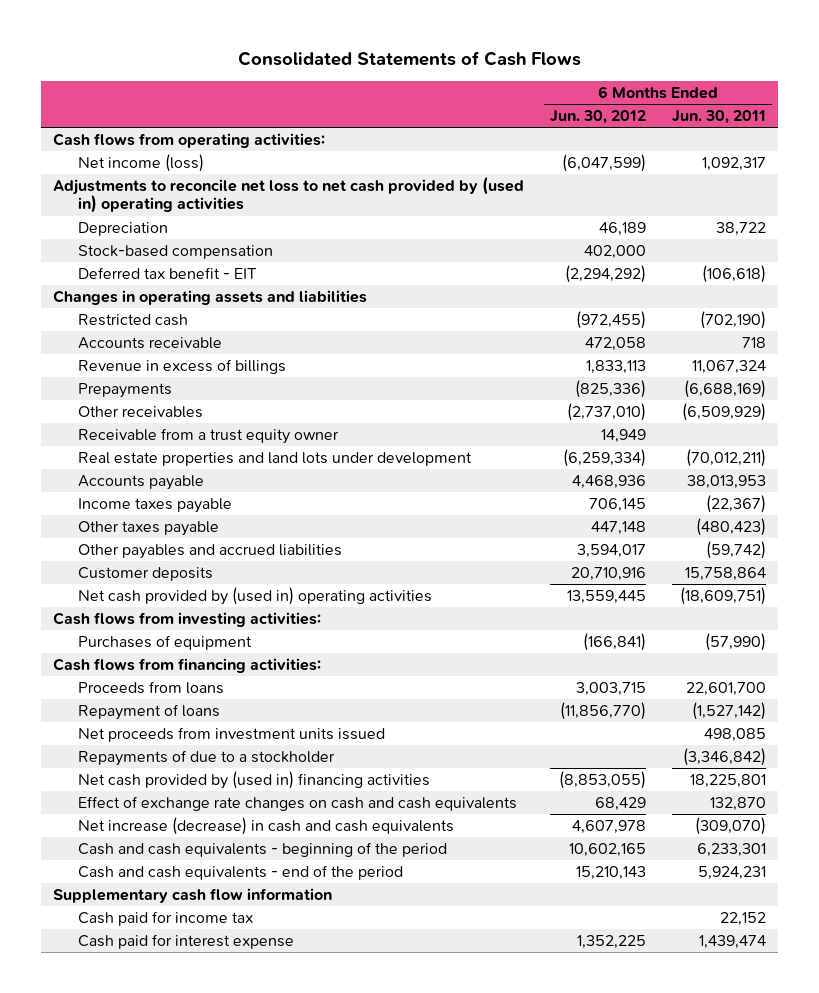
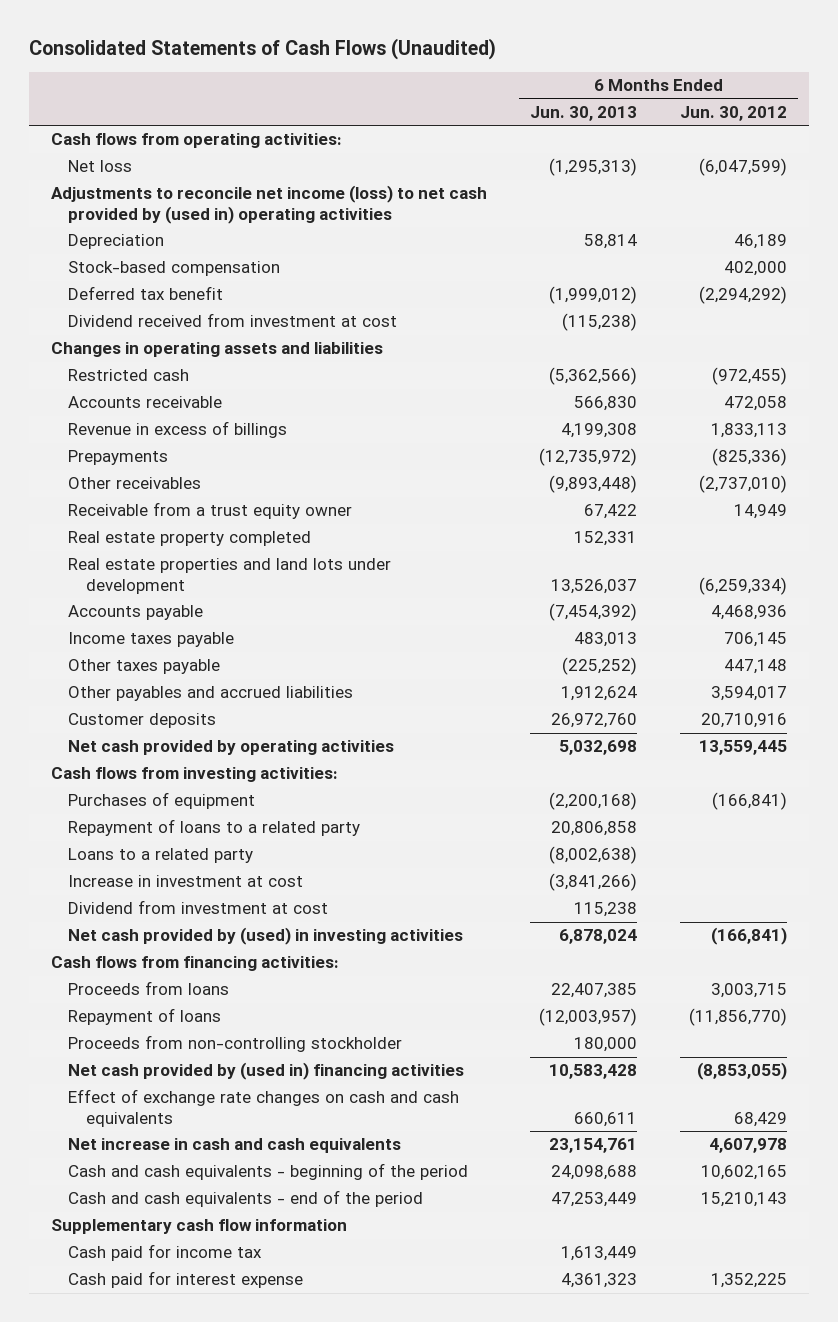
[237,51,581,67] Consolidated Statements of Cash Flows -> [29,38,497,61] Consolidated Statements of Cash Flows (Unaudited)
[671,110,766,125] Jun. 30, 2011 -> none
none -> [529,105,637,121] Jun. 30, 2013
[77,153,204,172] Net income (loss) -> [68,160,133,173] Net loss
[53,176,525,214] Adjustments to reconcile net loss to net cash provided by (used in) operating activities -> [50,185,487,224] Adjustments to reconcile net income (loss) to net cash provided by (used in) operating activities
[77,266,257,279] Deferred tax benefit - EIT -> [68,286,224,301] Deferred tax benefit
none -> [68,313,398,328] Dividend received from investment at cost
none -> [68,531,312,547] Real estate property completed
[77,586,432,605] Net cash provided by (used in) operating activities -> [68,740,395,756] Net cash provided by operating activities
none -> [68,819,361,837] Repayment of loans to a related party
none -> [68,848,254,864] Loans to a related party
none -> [68,875,304,888] Increase in investment at cost
none -> [68,900,329,915] Dividend from investment at cost
none -> [68,927,464,946] Net cash provided by (used) in investing activities
[77,726,385,742] Net proceeds from investment units issued -> none
[77,749,335,766] Repayments of due to a stockholder -> none
none -> [68,1035,403,1053] Proceeds from non-controlling stockholder
[77,816,454,835] Net increase (decrease) in cash and cash equivalents -> [68,1138,402,1154] Net increase in cash and cash equivalents

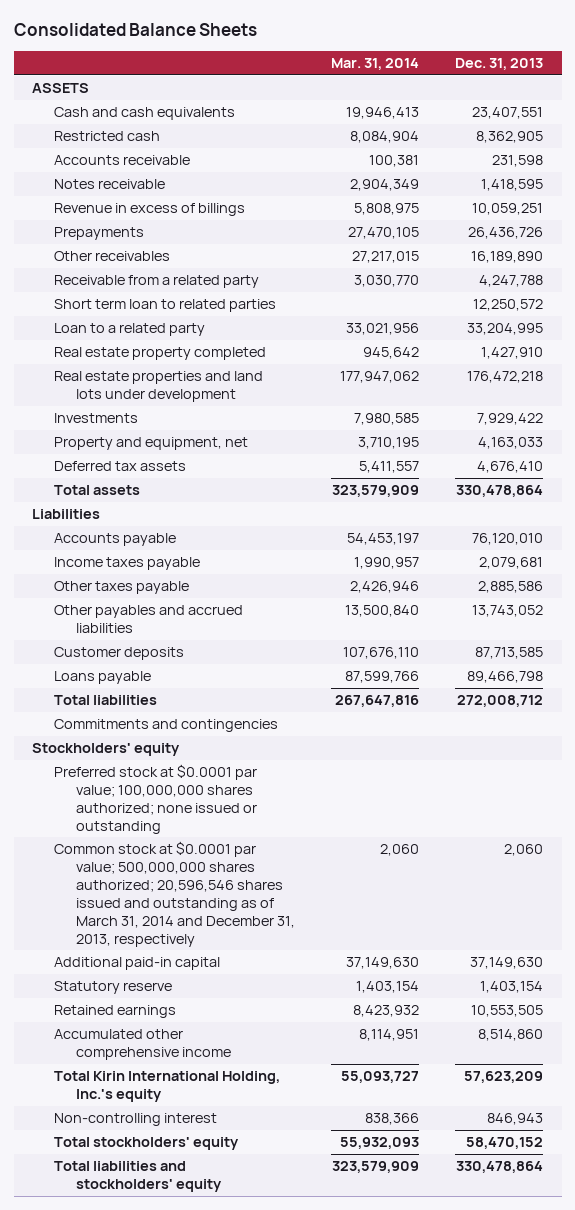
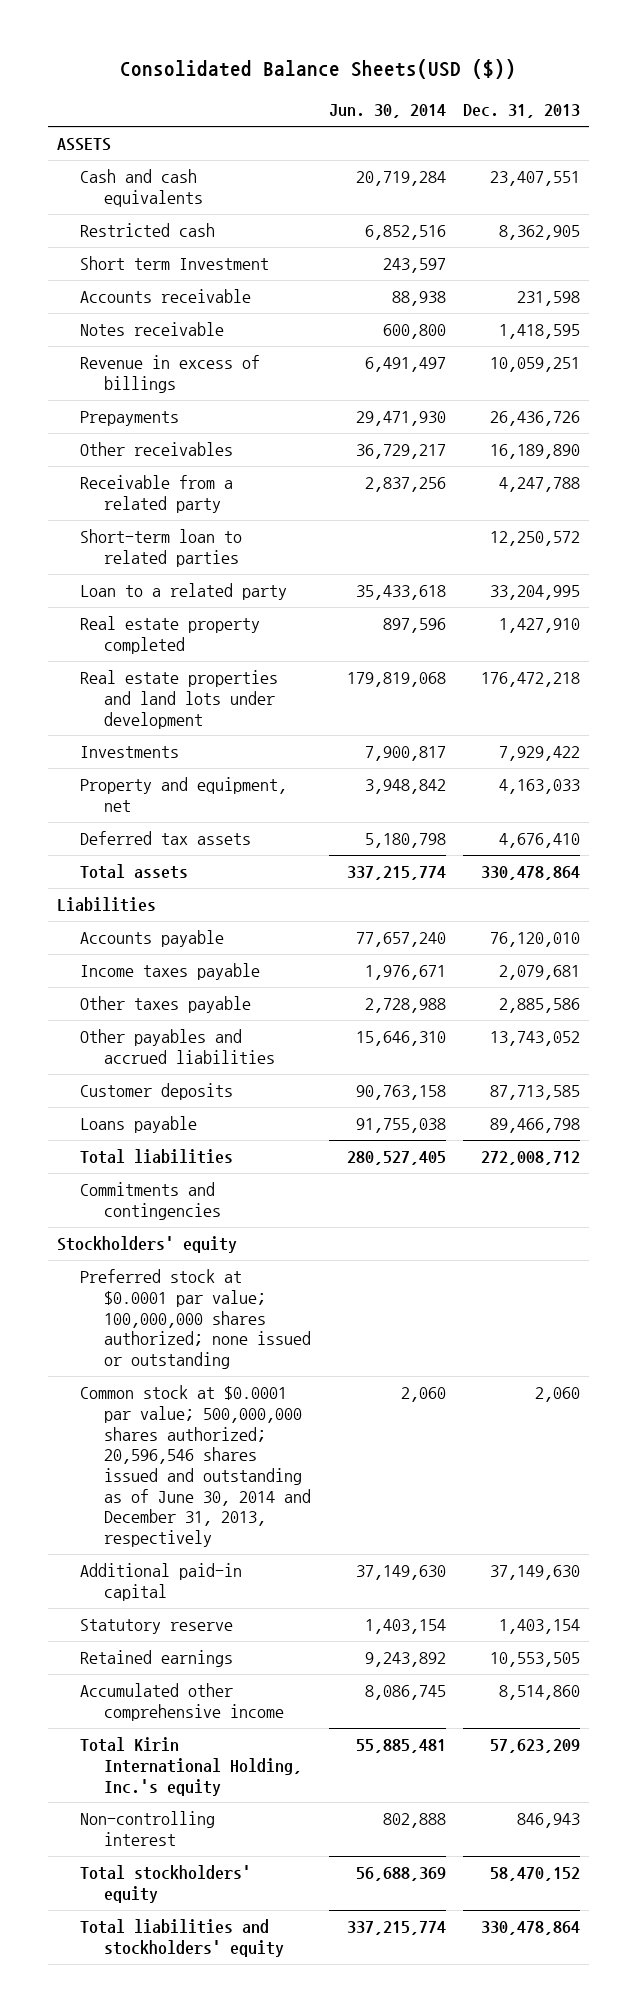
[13,23,257,37] Consolidated Balance Sheets -> [120,59,517,80] Consolidated Balance Sheets(USD ($))
[331,58,420,71] Mar. 31, 2014 -> none
none -> [328,104,446,119] Jun. 30, 2014
none -> [80,256,270,271] Short term Investment
[54,299,277,313] Short term loan to related parties -> [80,529,243,567] Short-term loan to related parties
[54,841,296,947] Common stock at $0.0001 par value; 500,000,000 shares authorized; 20,596,546 shares issued and outstanding as of March 31, 2014 and December 31, 2013, respectively -> [80,1385,311,1548] Common stock at $0.0001 par value; 500,000,000 shares authorized; 20,596,546 shares issued and outstanding as of June 30, 2014 and December 31, 2013, respectively

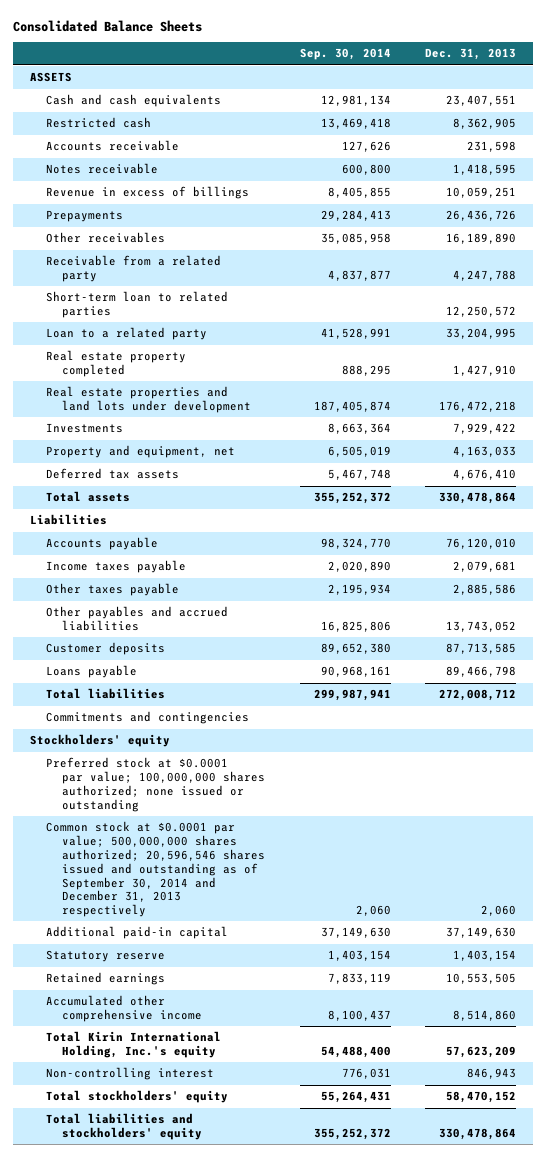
[120,59,517,80] Consolidated Balance Sheets(USD ($)) -> [12,19,202,32] Consolidated Balance Sheets
[328,104,446,119] Jun. 30, 2014 -> none
none -> [299,48,391,61] Sep. 30, 2014
[80,256,270,271] Short term Investment -> none
[80,1385,311,1548] Common stock at $0.0001 par value; 500,000,000 shares authorized; 20,596,546 shares issued and outstanding as of June 30, 2014 and December 31, 2013, respectively -> [46,821,266,918] Common stock at $0.0001 par value; 500,000,000 shares authorized; 20,596,546 shares issued and outstanding as of September 30, 2014 and December 31, 2013 respectively

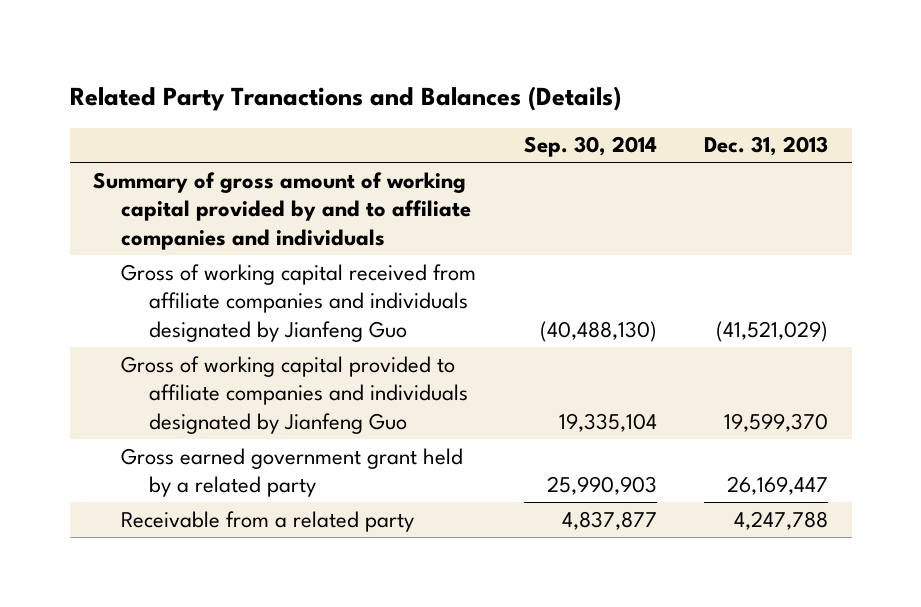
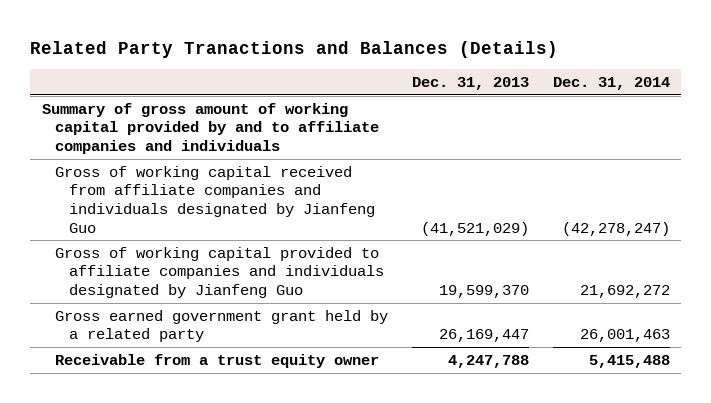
[523,136,657,158] Sep. 30, 2014 -> none
none -> [552,76,670,90] Dec. 31, 2014
[121,510,415,532] Receivable from a related party -> [55,353,380,368] Receivable from a trust equity owner

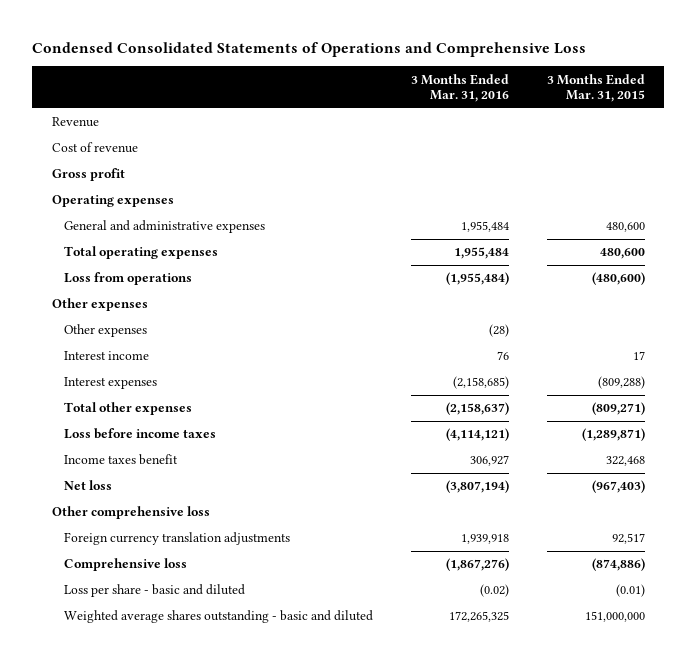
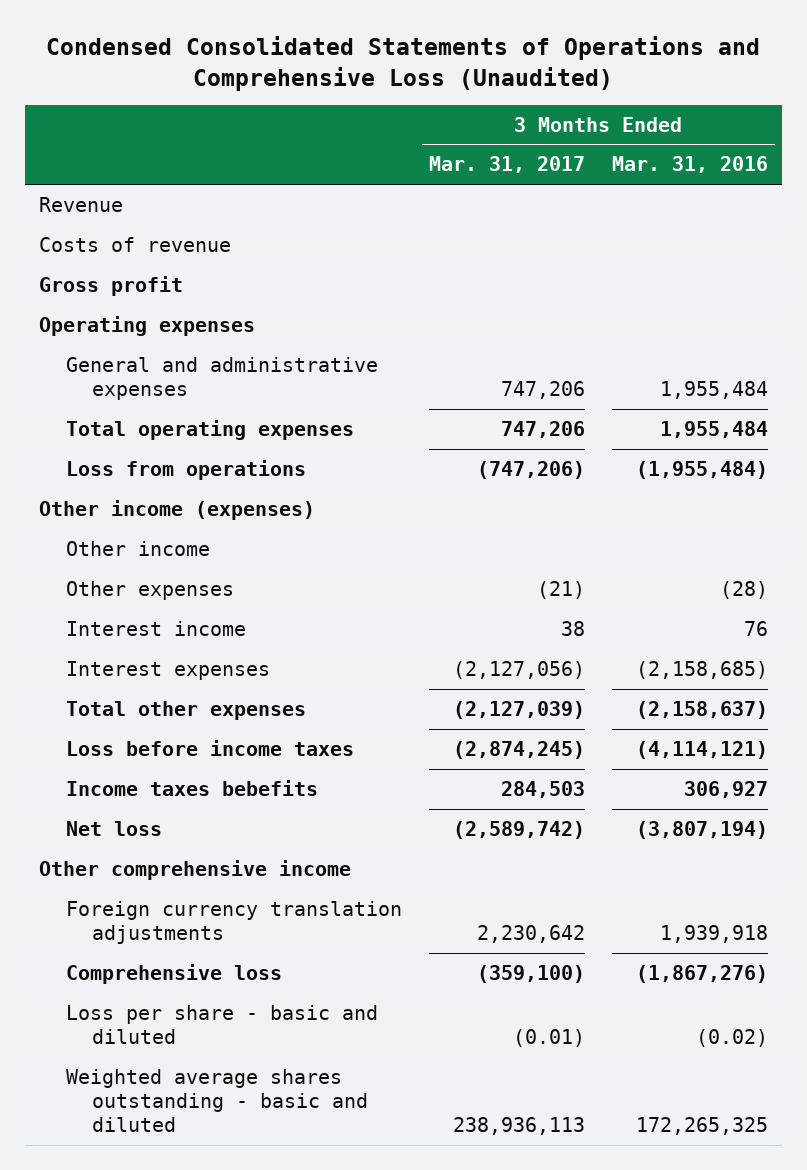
[32,42,587,58] Condensed Consolidated Statements of Operations and Comprehensive Loss -> [46,36,761,91] Condensed Consolidated Statements of Operations and Comprehensive Loss (Unaudited)
[546,73,645,103] 3 Months Ended Mar. 31, 2015 -> none
none -> [428,156,585,174] Mar. 31, 2017
[51,142,138,154] Cost of revenue -> [38,236,231,252] Costs of revenue
[51,298,148,312] Other expenses -> [38,499,315,520] Other income (expenses)
none -> [65,540,210,556] Other income
[63,454,178,466] Income taxes benefit -> [65,779,318,796] Income taxes bebefits
[51,506,210,520] Other comprehensive loss -> [38,859,351,880] Other comprehensive income

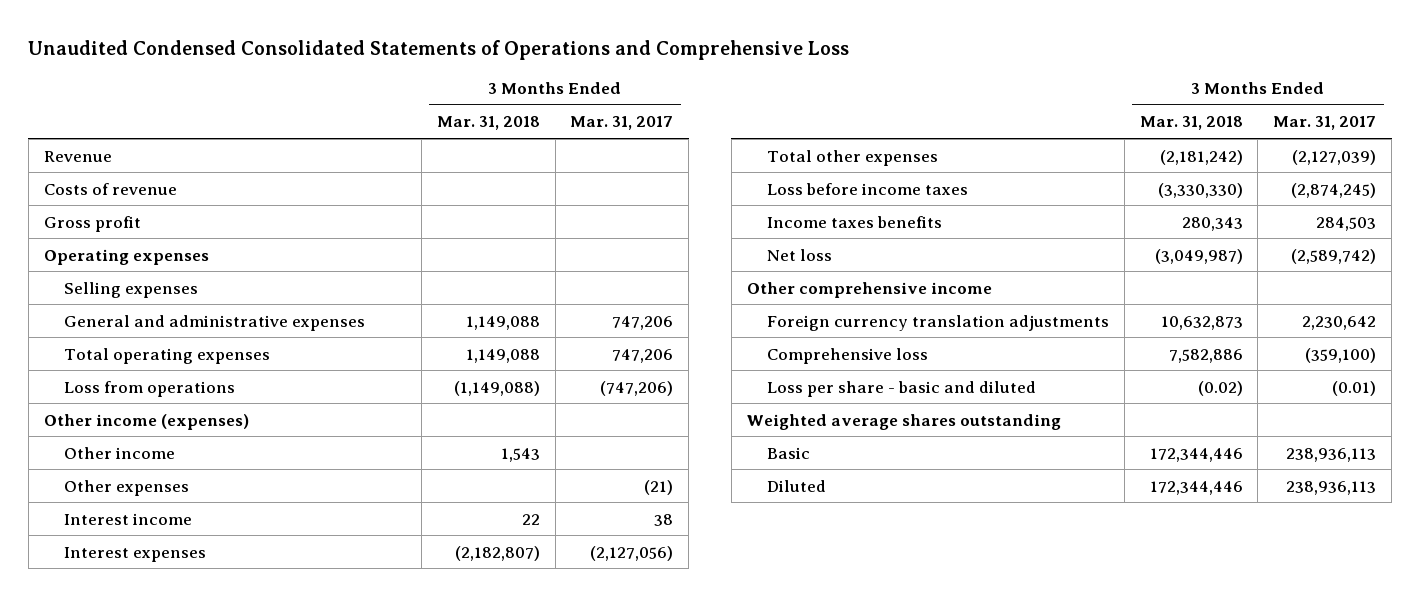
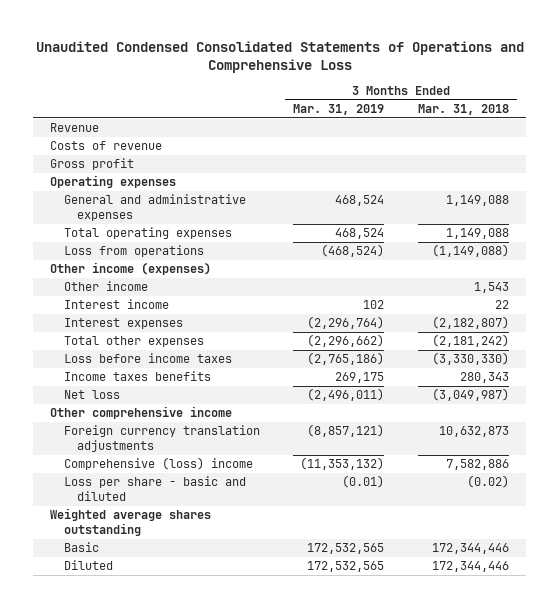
[570,116,674,131] Mar. 31, 2017 -> none
none -> [293,103,385,115] Mar. 31, 2019
[63,281,198,298] Selling expenses -> none
[63,479,189,496] Other expenses -> none
[766,347,928,364] Comprehensive loss -> [63,457,253,471] Comprehensive (loss) income

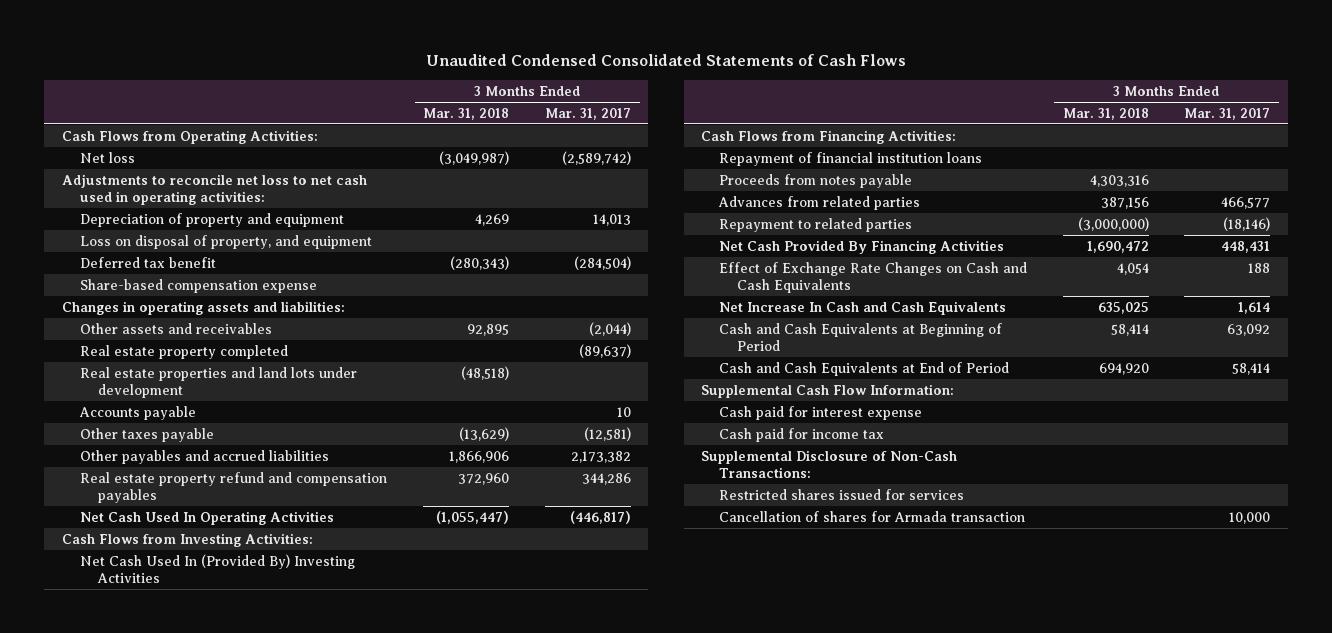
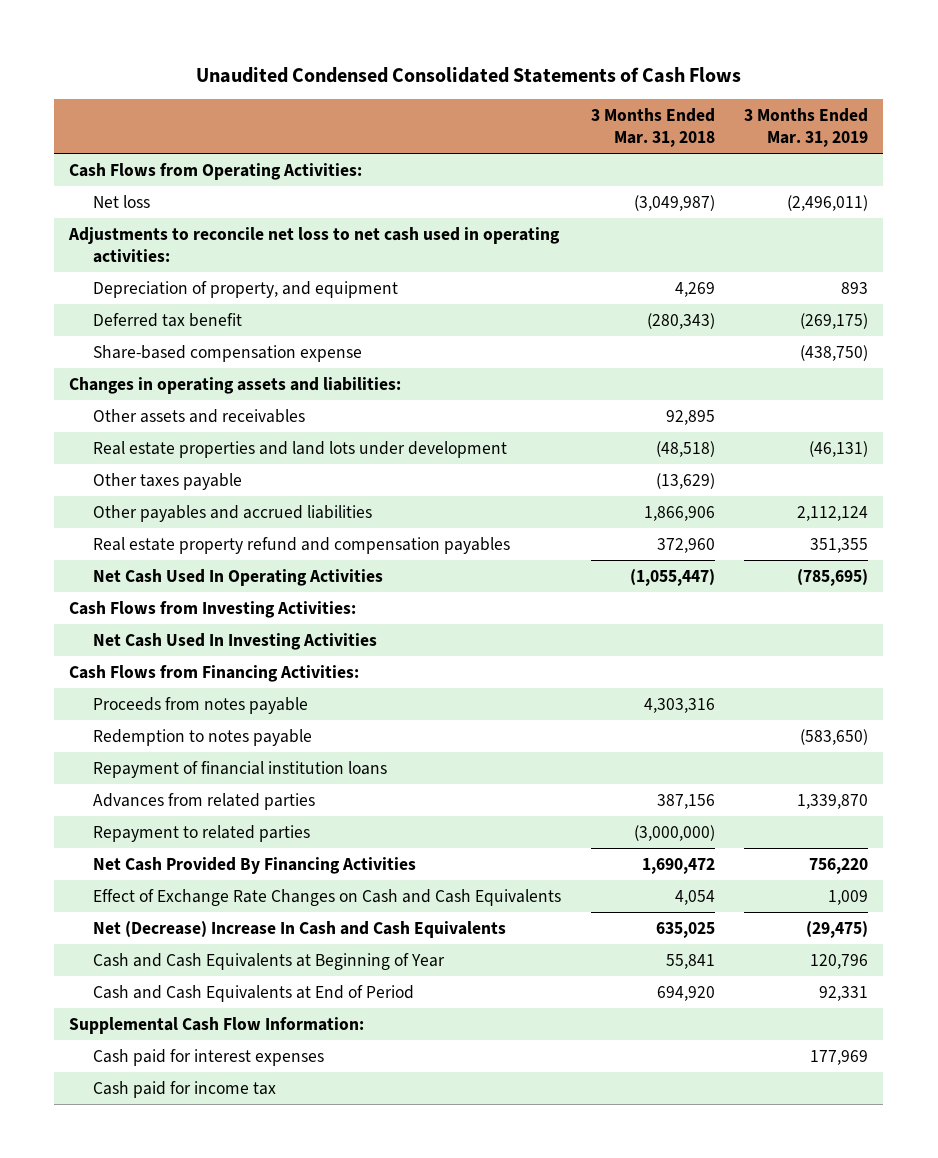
[544,107,631,120] Mar. 31, 2017 -> none
none -> [744,108,869,148] 3 Months Ended Mar. 31, 2019
[80,234,373,249] Loss on disposal of property, and equipment -> none
[80,212,345,227] Depreciation of property and equipment -> [92,280,398,298] Depreciation of property, and equipment
[80,344,289,359] Real estate property completed -> none
[79,405,197,420] Accounts payable -> none
[80,553,356,583] Net Cash Used In (Provided By) Investing Activities -> [92,632,377,650] Net Cash Used In Investing Activities
none -> [92,728,312,746] Redemption to notes payable
[719,151,983,166] Repayment of financial institution loans -> [92,760,387,778] Repayment of financial institution loans
[719,300,1007,315] Net Increase In Cash and Cash Equivalents -> [92,920,506,938] Net (Decrease) Increase In Cash and Cash Equivalents
[719,322,1003,351] Cash and Cash Equivalents at Beginning of Period -> [92,952,445,970] Cash and Cash Equivalents at Beginning of Year
[1110,323,1149,336] 58,414 -> [665,953,715,969] 55,841
[719,405,923,420] Cash paid for interest expense -> [92,1048,324,1066] Cash paid for interest expenses
[701,449,958,478] Supplemental Disclosure of Non-Cash Transactions: -> none
[719,488,965,500] Restricted shares issued for services -> none
[719,510,1026,522] Cancellation of shares for Armada transaction -> none

